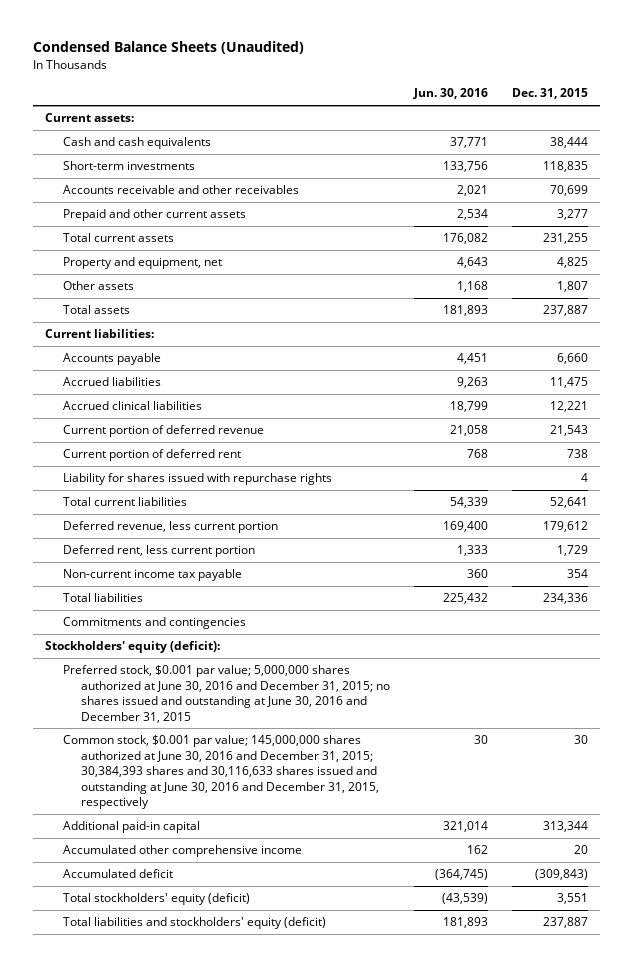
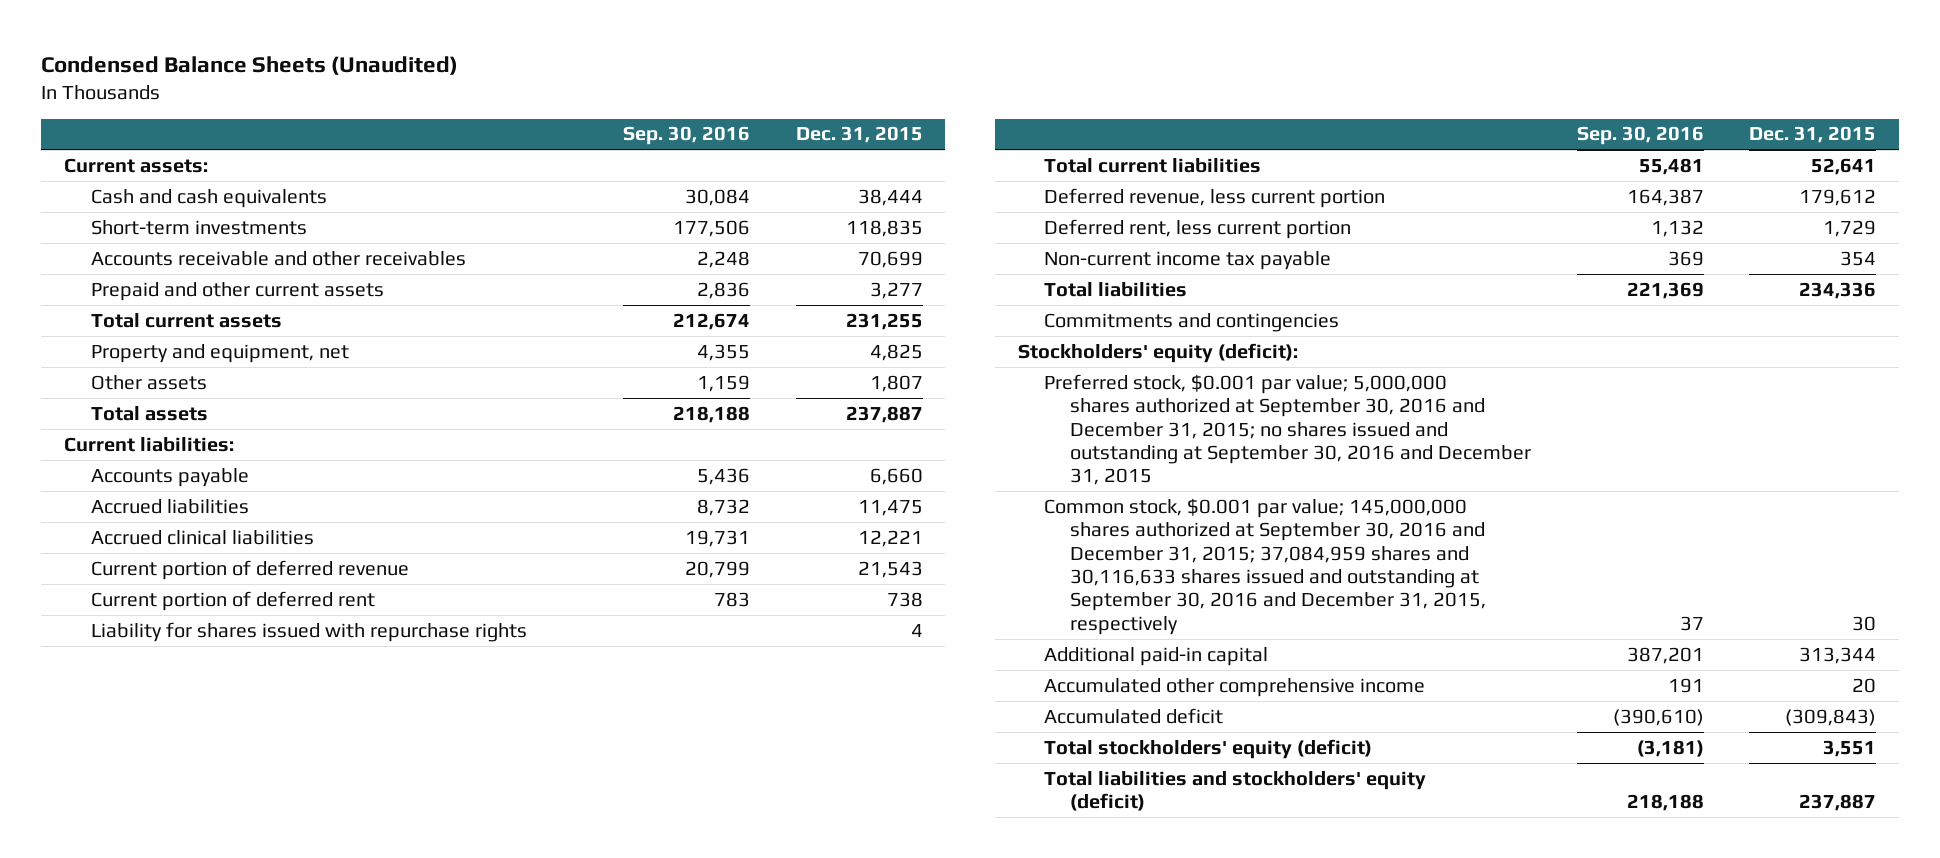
[412,88,488,100] Jun. 30, 2016 -> none
none -> [623,126,751,146] Sep. 30, 2016
[63,665,390,723] Preferred stock, $0.001 par value; 5,000,000 shares authorized at June 30, 2016 and December 31, 2015; no shares issued and outstanding at June 30, 2016 and December 31, 2015 -> [1043,373,1532,486] Preferred stock, $0.001 par value; 5,000,000 shares authorized at September 30, 2016 and December 31, 2015; no shares issued and outstanding at September 30, 2016 and December 31, 2015
[63,735,379,809] Common stock, $0.001 par value; 145,000,000 shares authorized at June 30, 2016 and December 31, 2015; 30,384,393 shares and 30,116,633 shares issued and outstanding at June 30, 2016 and December 31, 2015, respectively -> [1043,497,1487,635] Common stock, $0.001 par value; 145,000,000 shares authorized at September 30, 2016 and December 31, 2015; 37,084,959 shares and 30,116,633 shares issued and outstanding at September 30, 2016 and December 31, 2015, respectively

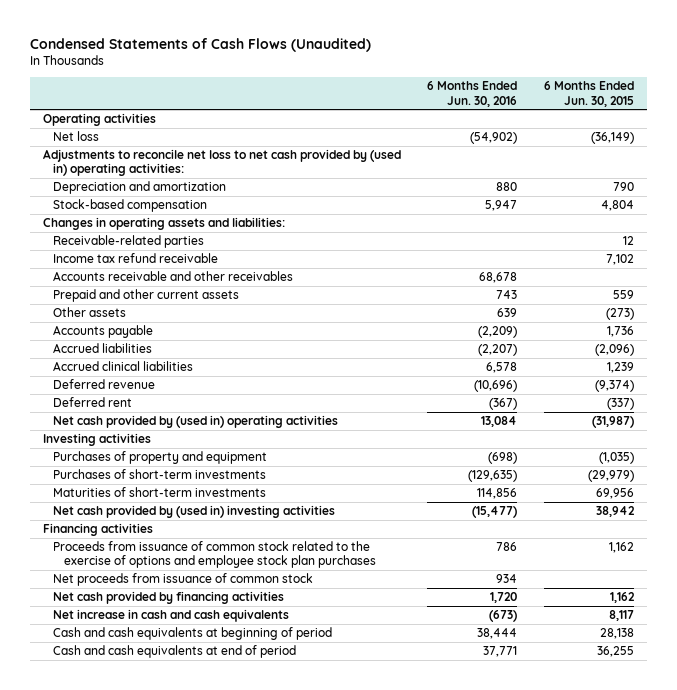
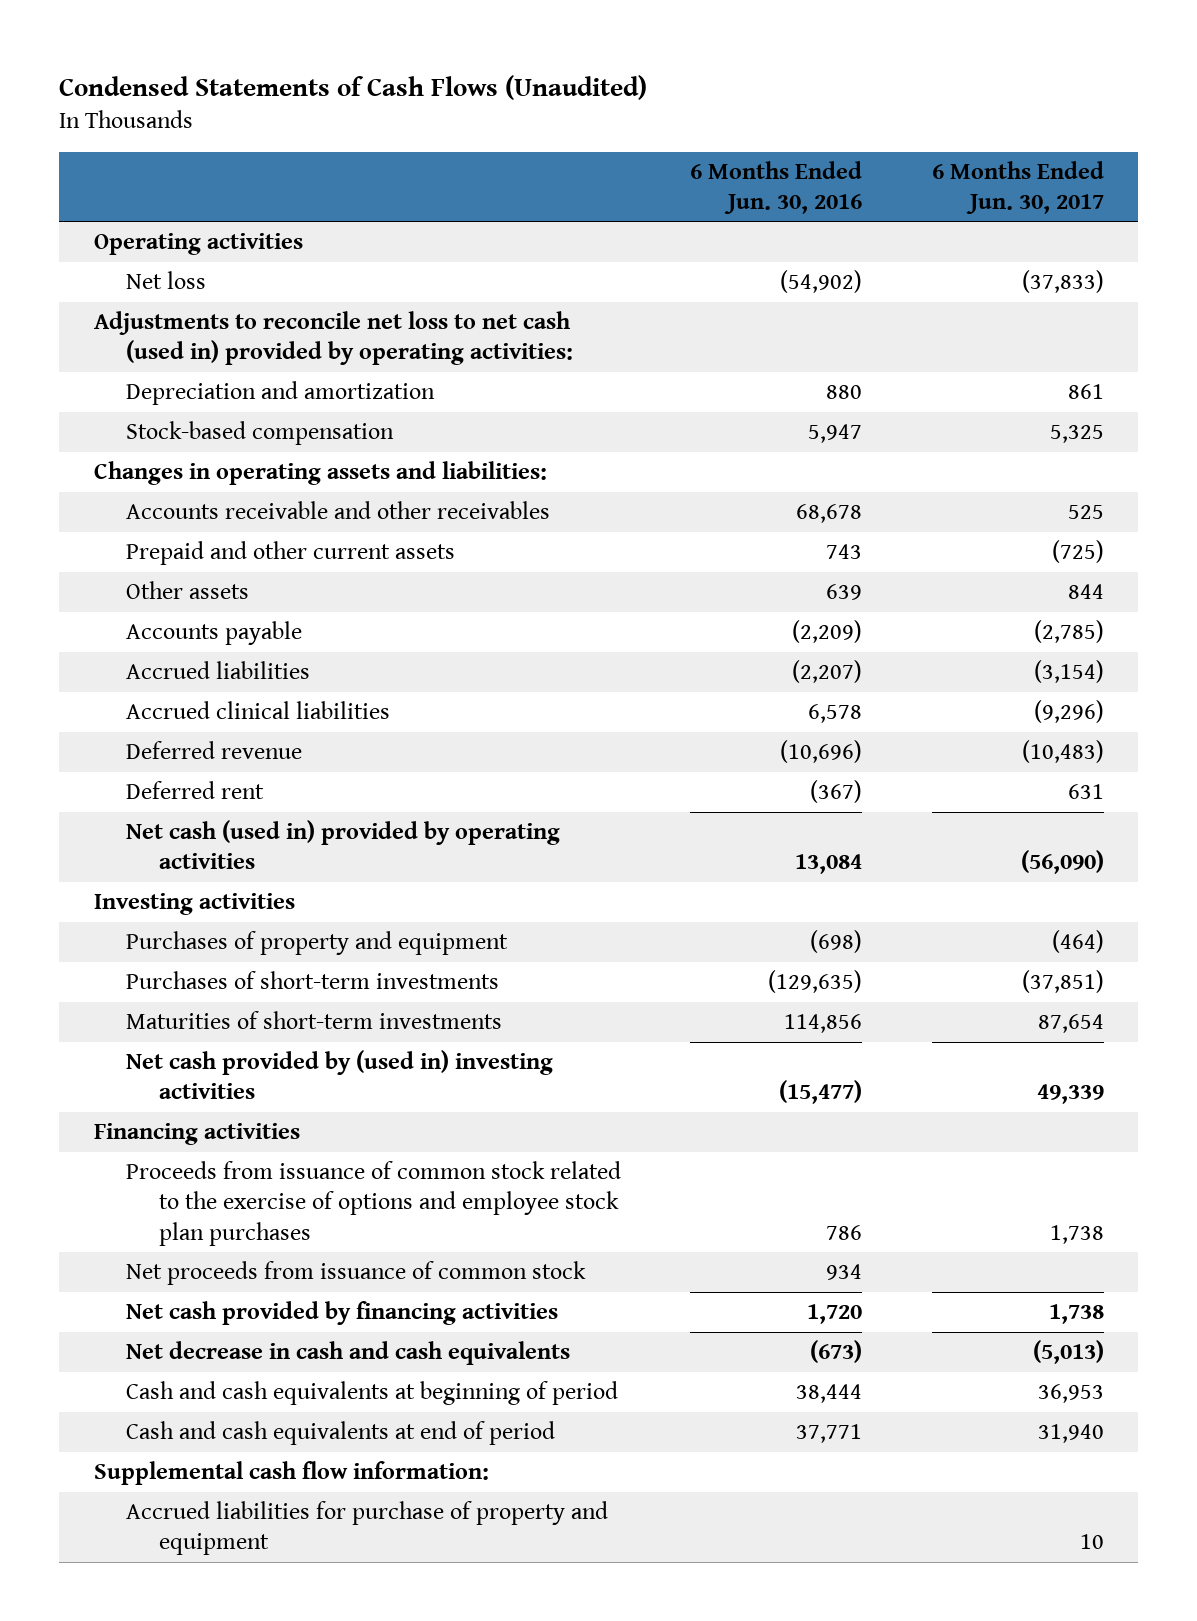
[543,81,634,107] 6 Months Ended Jun. 30, 2015 -> none
none -> [931,160,1104,215] 6 Months Ended Jun. 30, 2017
[42,149,401,177] Adjustments to reconcile net loss to net cash provided by (used in) operating activities: -> [93,311,574,366] Adjustments to reconcile net loss to net cash (used in) provided by operating activities:
[53,235,205,249] Receivable-related parties -> none
[53,253,219,264] Income tax refund receivable -> none
[53,415,339,429] Net cash provided by (used in) operating activities -> [126,820,561,870] Net cash (used in) provided by operating activities
[53,609,290,623] Net increase in cash and cash equivalents -> [126,1341,571,1366] Net decrease in cash and cash equivalents
none -> [93,1461,489,1486] Supplemental cash flow information:
none -> [126,1501,609,1556] Accrued liabilities for purchase of property and equipment

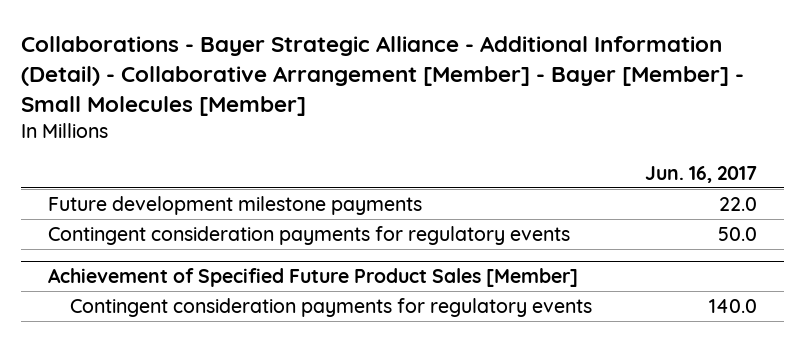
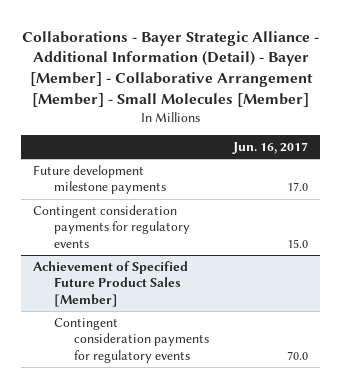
[21,35,745,116] Collaborations - Bayer Strategic Alliance - Additional Information (Detail) - Collaborative Arrangement [Member] - Bayer [Member] - Small Molecules [Member] -> [21,30,319,107] Collaborations - Bayer Strategic Alliance - Additional Information (Detail) - Bayer [Member] - Collaborative Arrangement [Member] - Small Molecules [Member]
[719,197,758,212] 22.0 -> [287,182,309,192] 17.0
[718,227,758,242] 50.0 -> [287,238,309,248] 15.0
[709,299,758,314] 140.0 -> [287,350,309,360] 70.0

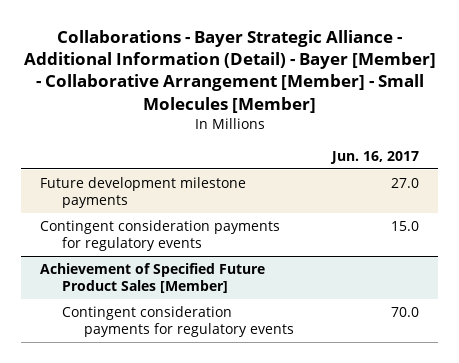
[287,182,309,192] 17.0 -> [391,177,420,188] 27.0

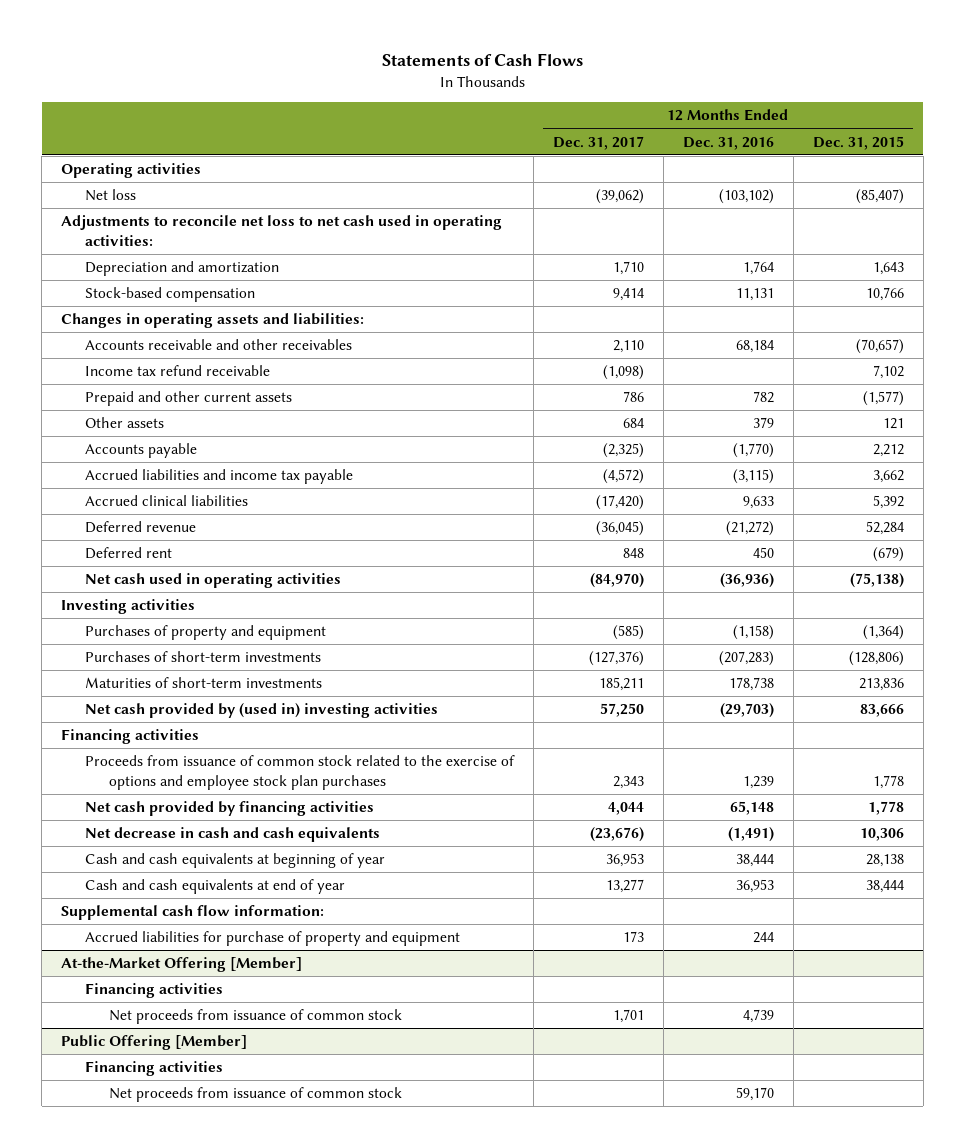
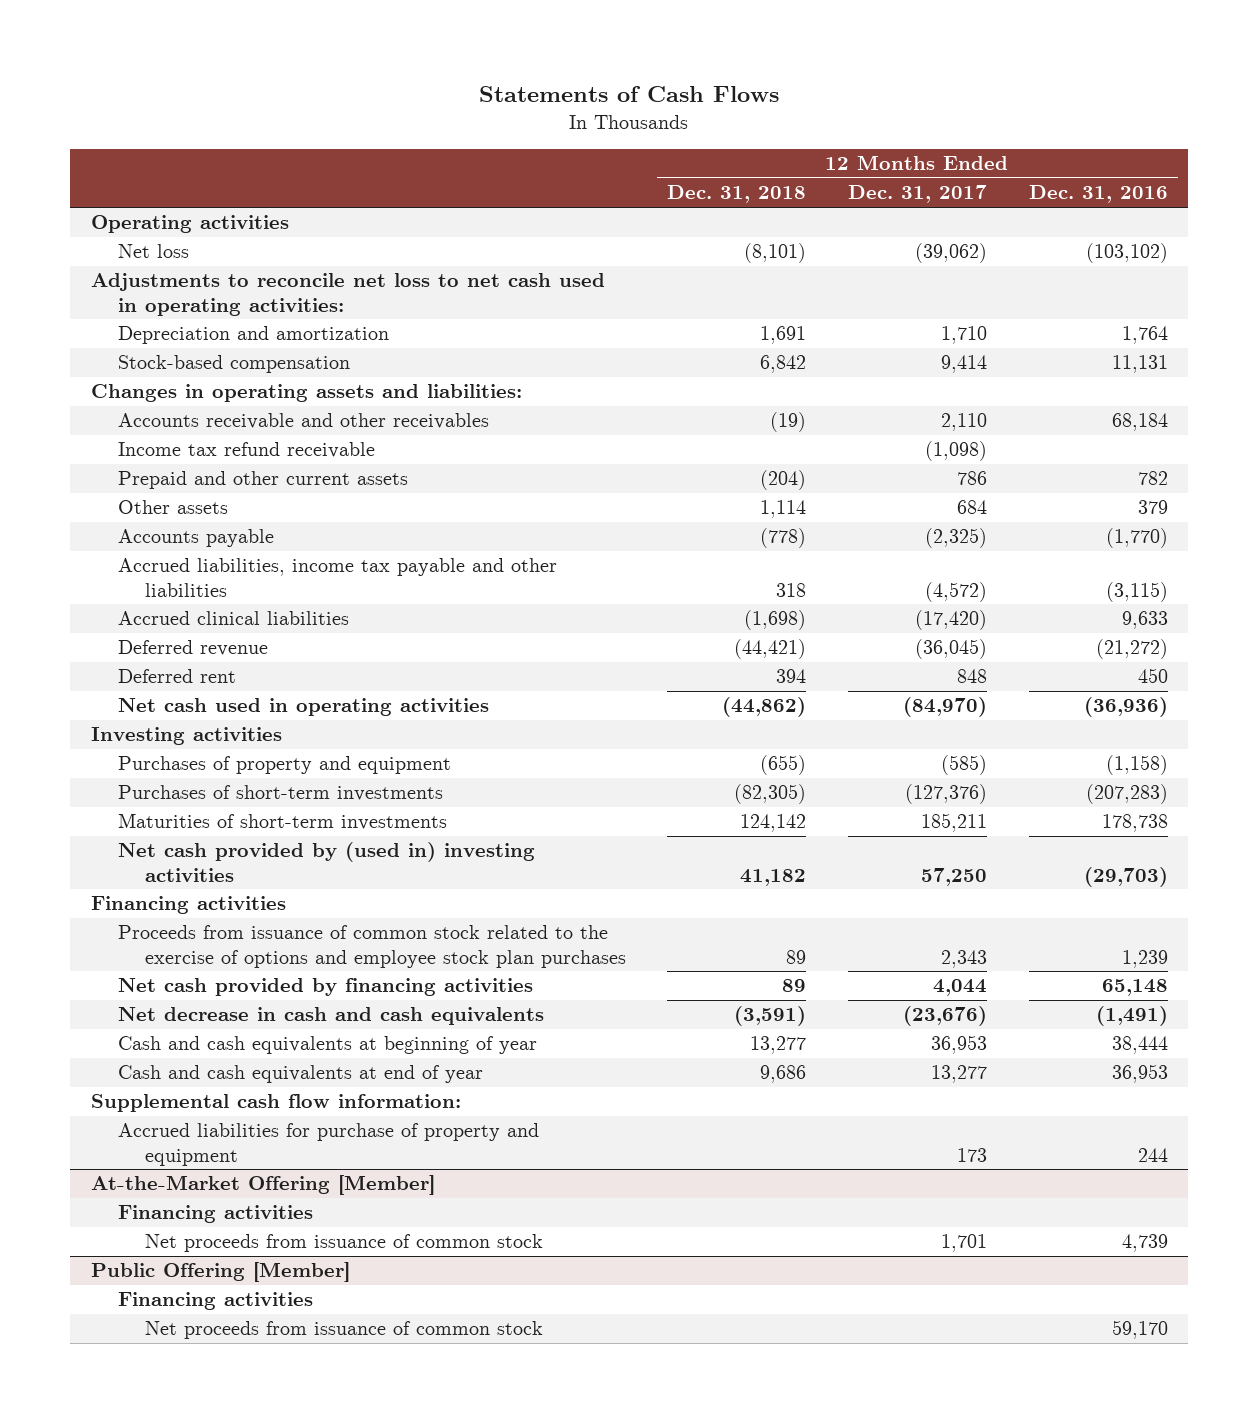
[812,135,904,150] Dec. 31, 2015 -> none
none -> [667,185,807,204] Dec. 31, 2018
[84,469,353,485] Accrued liabilities and income tax payable -> [117,558,557,597] Accrued liabilities, income tax payable and other liabilities

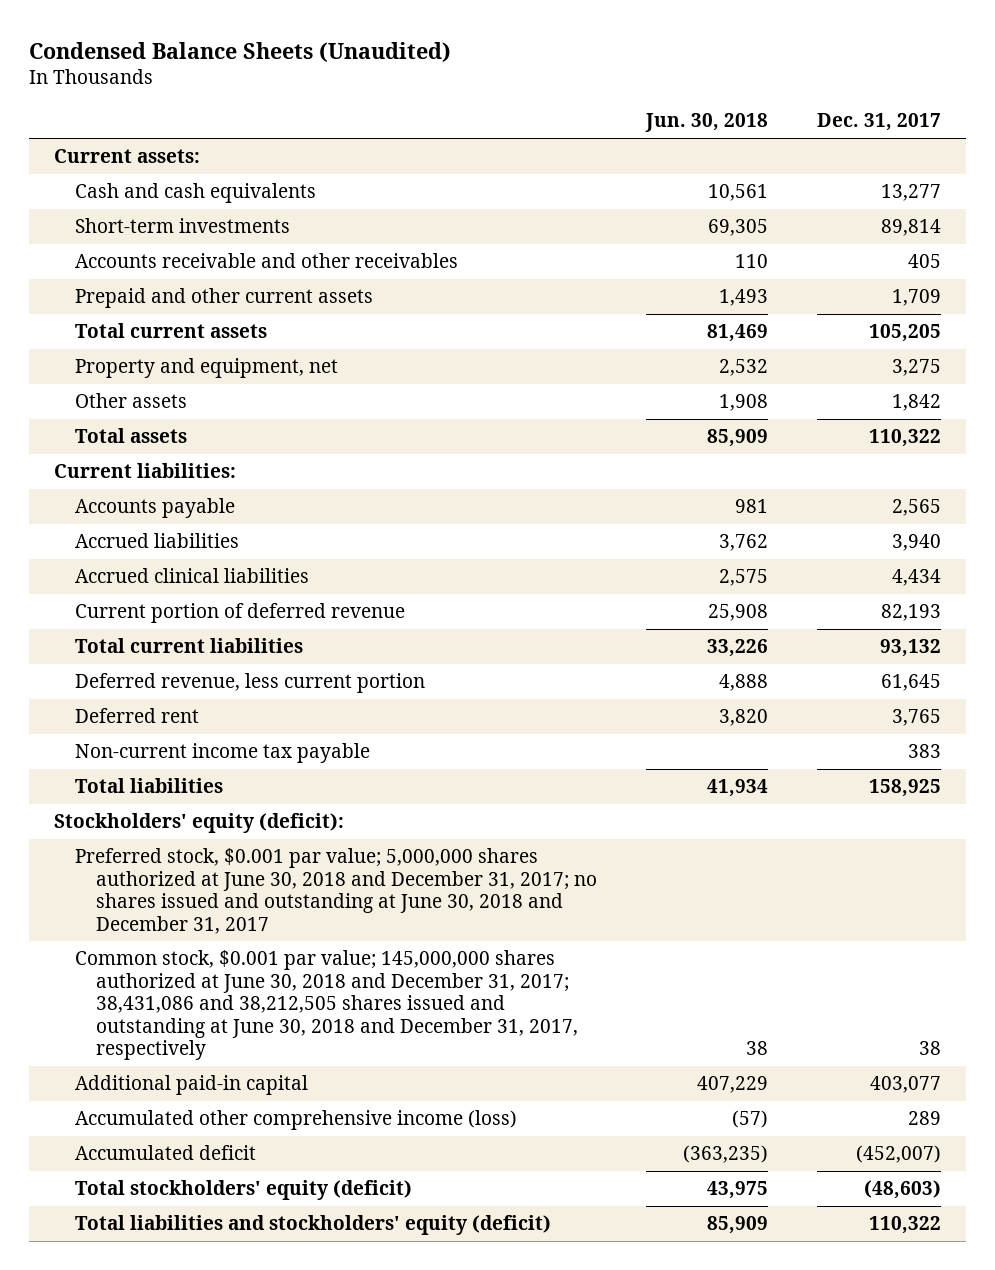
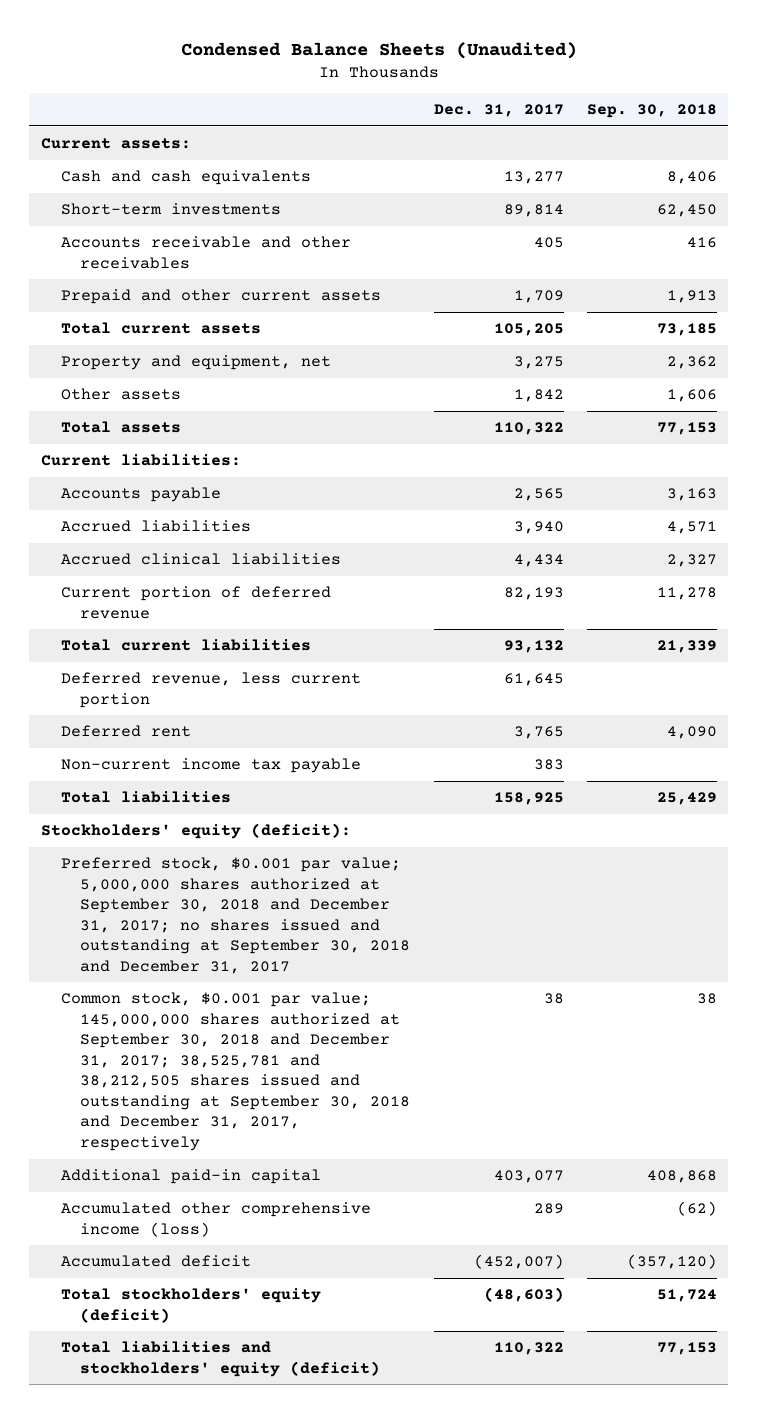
[645,113,769,133] Jun. 30, 2018 -> none
none -> [586,104,717,119] Sep. 30, 2018
[75,848,598,934] Preferred stock, $0.001 par value; 5,000,000 shares authorized at June 30, 2018 and December 31, 2017; no shares issued and outstanding at June 30, 2018 and December 31, 2017 -> [60,857,411,974] Preferred stock, $0.001 par value; 5,000,000 shares authorized at September 30, 2018 and December 31, 2017; no shares issued and outstanding at September 30, 2018 and December 31, 2017
[75,950,579,1060] Common stock, $0.001 par value; 145,000,000 shares authorized at June 30, 2018 and December 31, 2017; 38,431,086 and 38,212,505 shares issued and outstanding at June 30, 2018 and December 31, 2017, respectively -> [60,992,411,1151] Common stock, $0.001 par value; 145,000,000 shares authorized at September 30, 2018 and December 31, 2017; 38,525,781 and 38,212,505 shares issued and outstanding at September 30, 2018 and December 31, 2017, respectively

